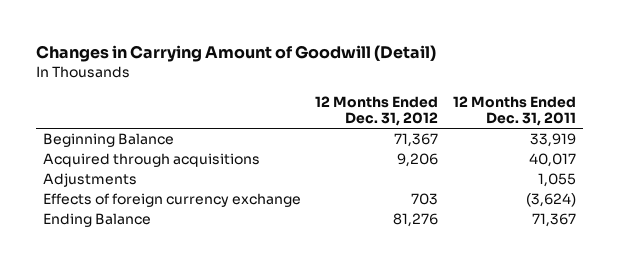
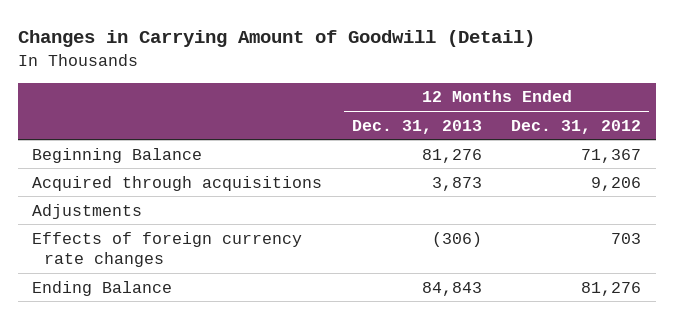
[452,95,576,127] 12 Months Ended Dec. 31, 2011 -> none
none -> [351,119,482,134] Dec. 31, 2013
[43,193,302,208] Effects of foreign currency exchange -> [32,231,303,268] Effects of foreign currency rate changes

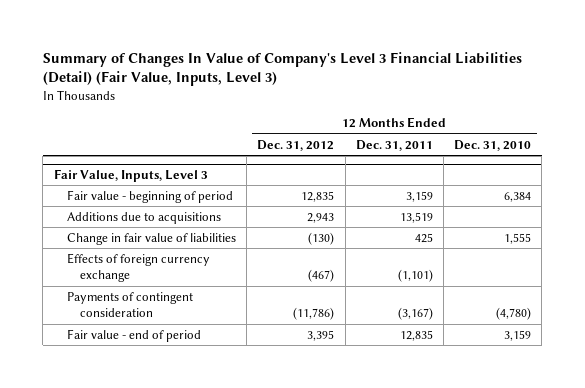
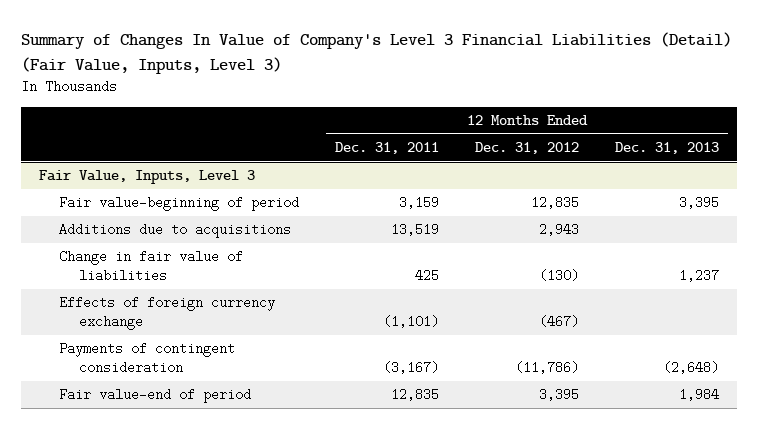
[454,139,532,151] Dec. 31, 2010 -> none
none -> [614,141,719,154] Dec. 31, 2013
[66,189,233,203] Fair value - beginning of period -> [58,196,299,212] Fair value-beginning of period
[66,328,201,342] Fair value - end of period -> [58,388,251,404] Fair value-end of period

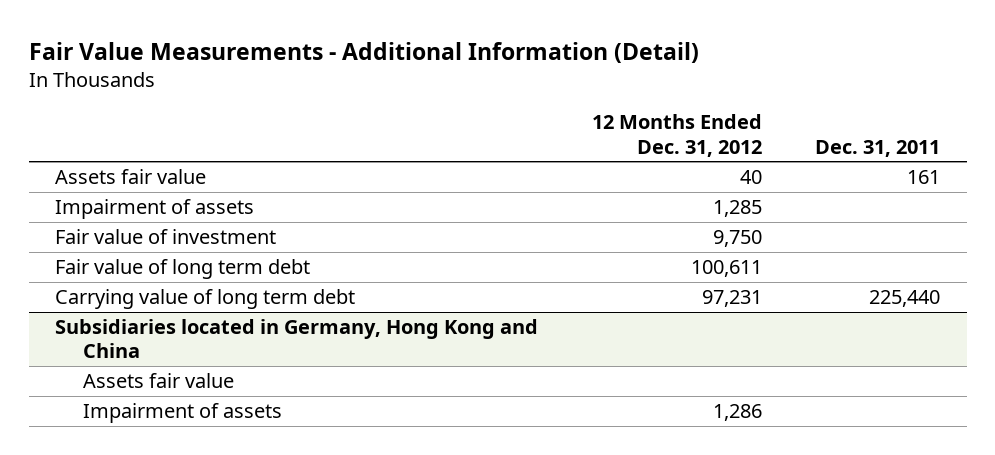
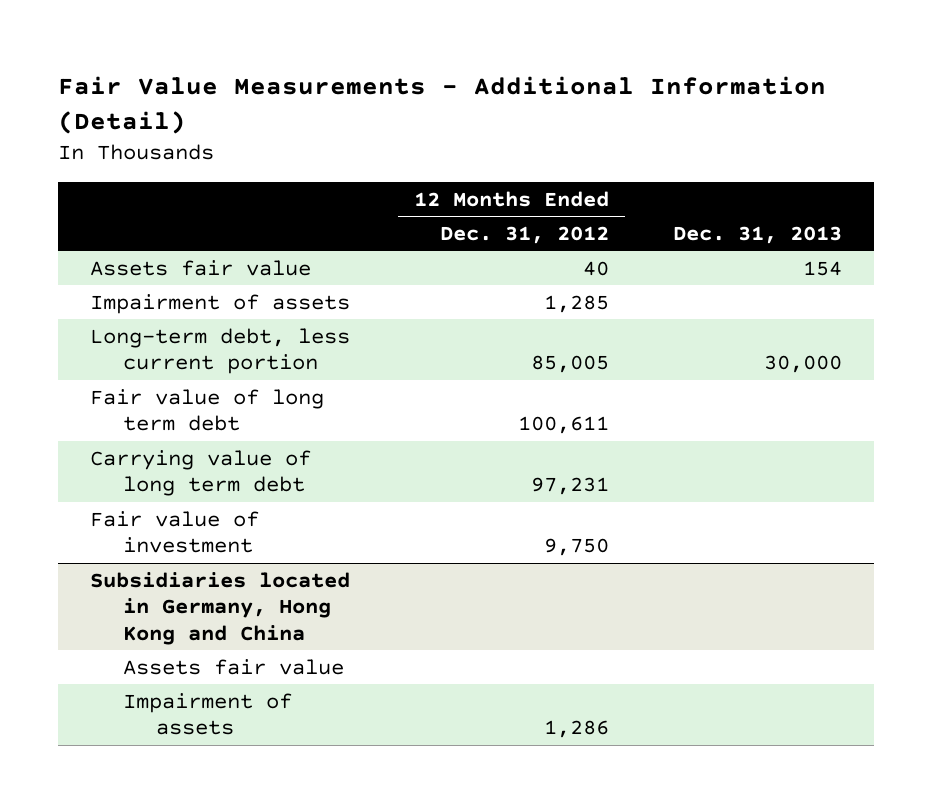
[814,139,940,157] Dec. 31, 2011 -> none
none -> [673,225,843,244] Dec. 31, 2013
none -> [90,327,351,375] Long-term debt, less current portion
[55,229,277,245] Fair value of investment -> [90,510,260,554] Fair value of investment

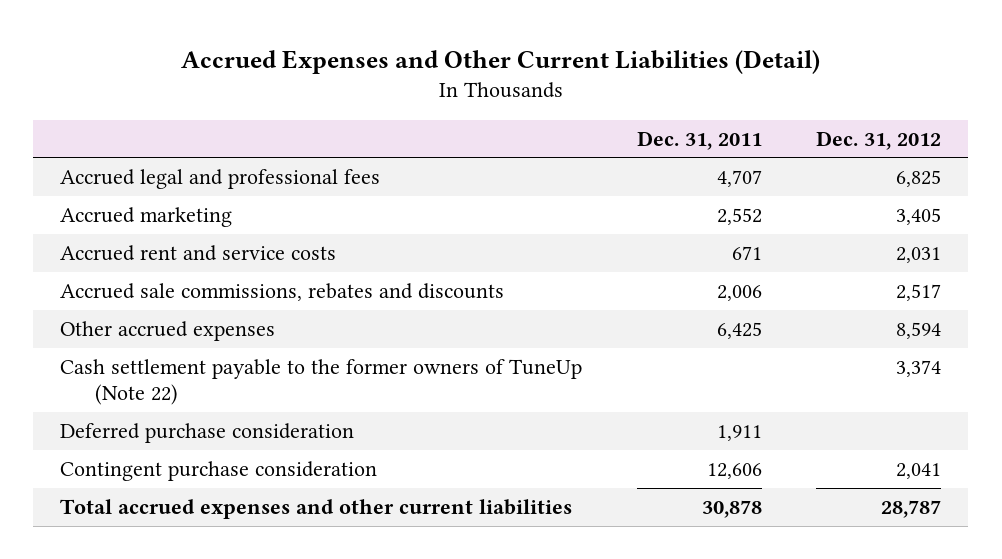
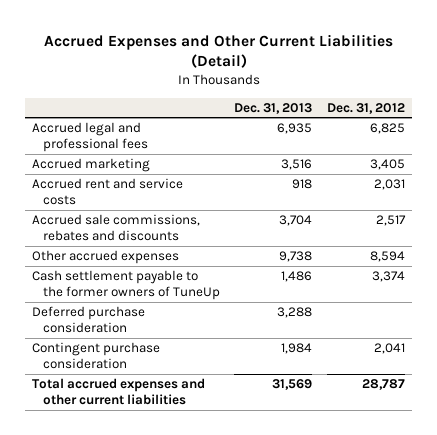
[636,130,762,150] Dec. 31, 2011 -> none
none -> [234,102,313,114] Dec. 31, 2013
[60,359,583,405] Cash settlement payable to the former owners of TuneUp (Note 22) -> [32,270,220,301] Cash settlement payable to the former owners of TuneUp

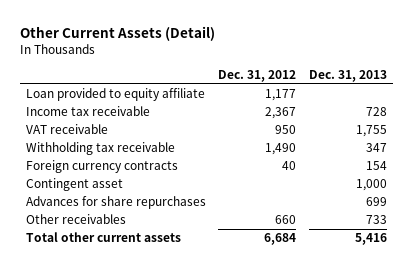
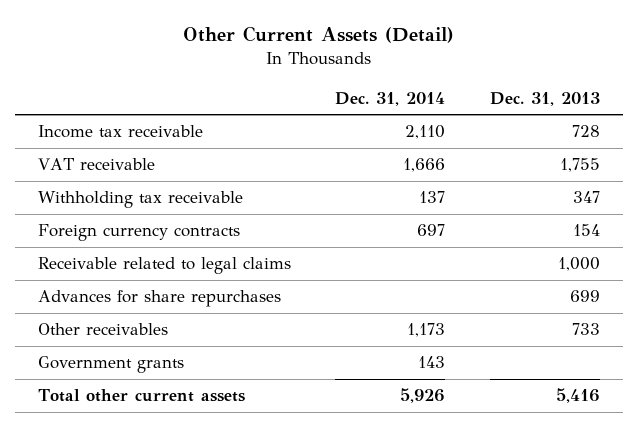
[218,70,297,83] Dec. 31, 2012 -> none
none -> [335,91,446,106] Dec. 31, 2014
[25,88,205,102] Loan provided to equity affiliate -> none
[25,178,123,192] Contingent asset -> none
none -> [37,257,291,275] Receivable related to legal claims
none -> [37,356,184,374] Government grants

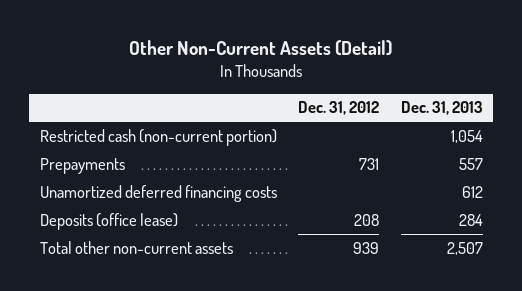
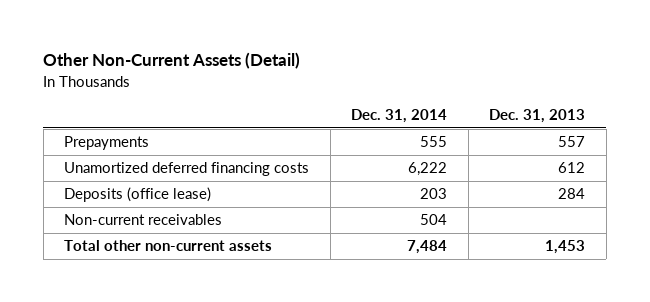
[298,101,380,116] Dec. 31, 2012 -> none
none -> [351,108,448,123] Dec. 31, 2014
[39,128,277,146] Restricted cash (non-current portion) -> none
none -> [64,214,223,226] Non-current receivables
[446,241,483,255] 2,507 -> [545,240,586,255] 1,453

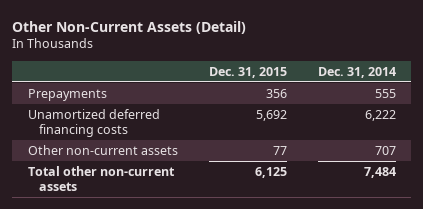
[489,108,586,123] Dec. 31, 2013 -> none
none -> [208,66,287,78] Dec. 31, 2015
[64,187,212,203] Deposits (office lease) -> none
[64,214,223,226] Non-current receivables -> none
none -> [27,144,178,155] Other non-current assets

